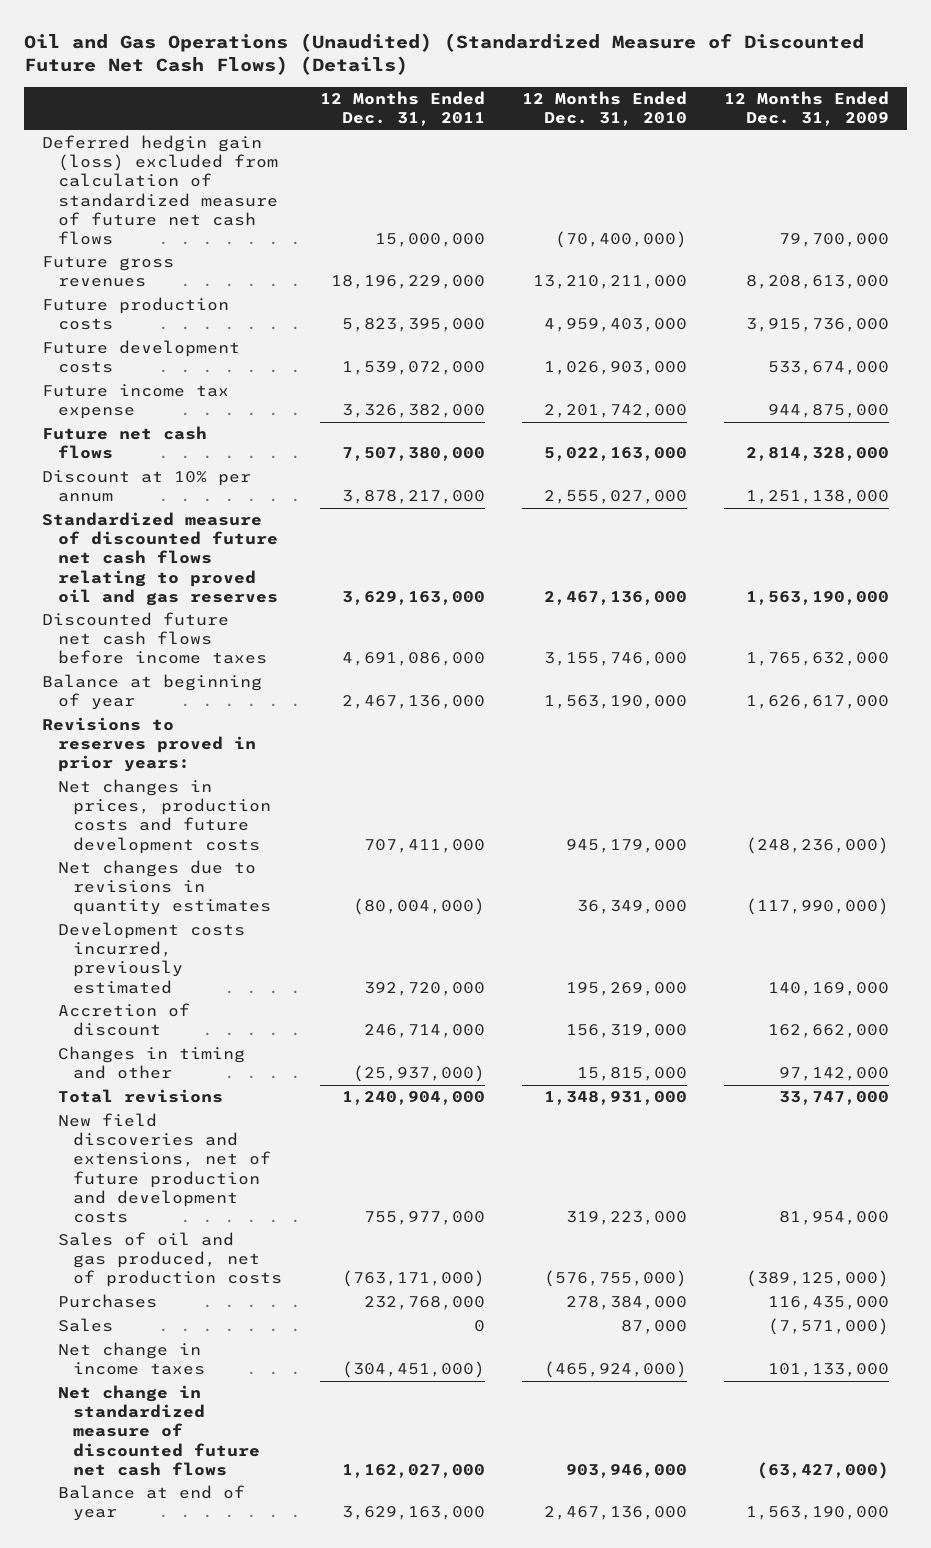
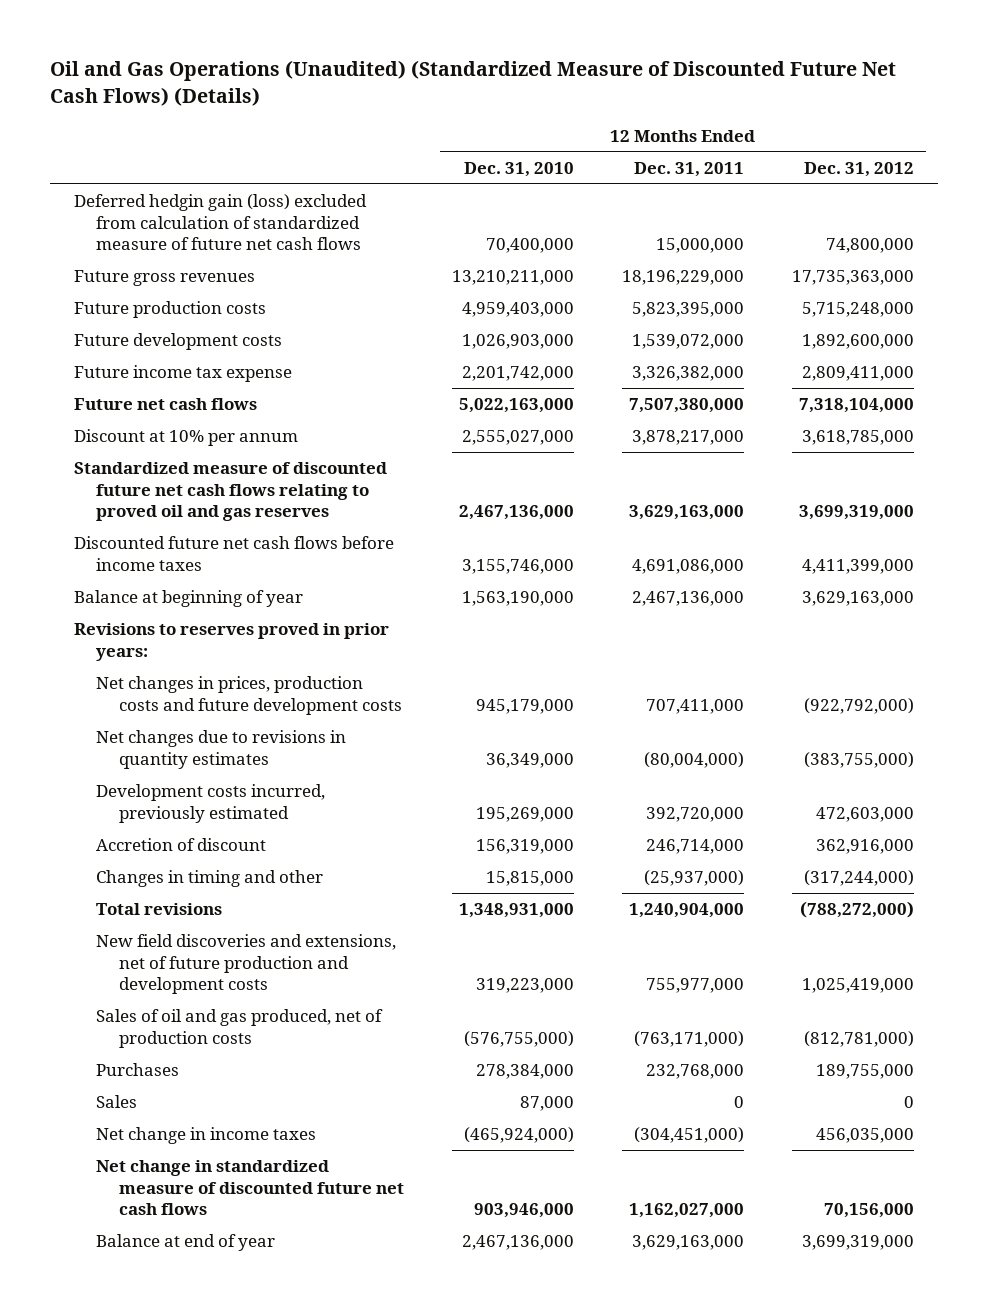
[723,91,889,127] 12 Months Ended Dec. 31, 2009 -> none
none -> [803,161,914,177] Dec. 31, 2012
[554,230,687,248] (70,400,000) -> [485,238,574,254] 70,400,000

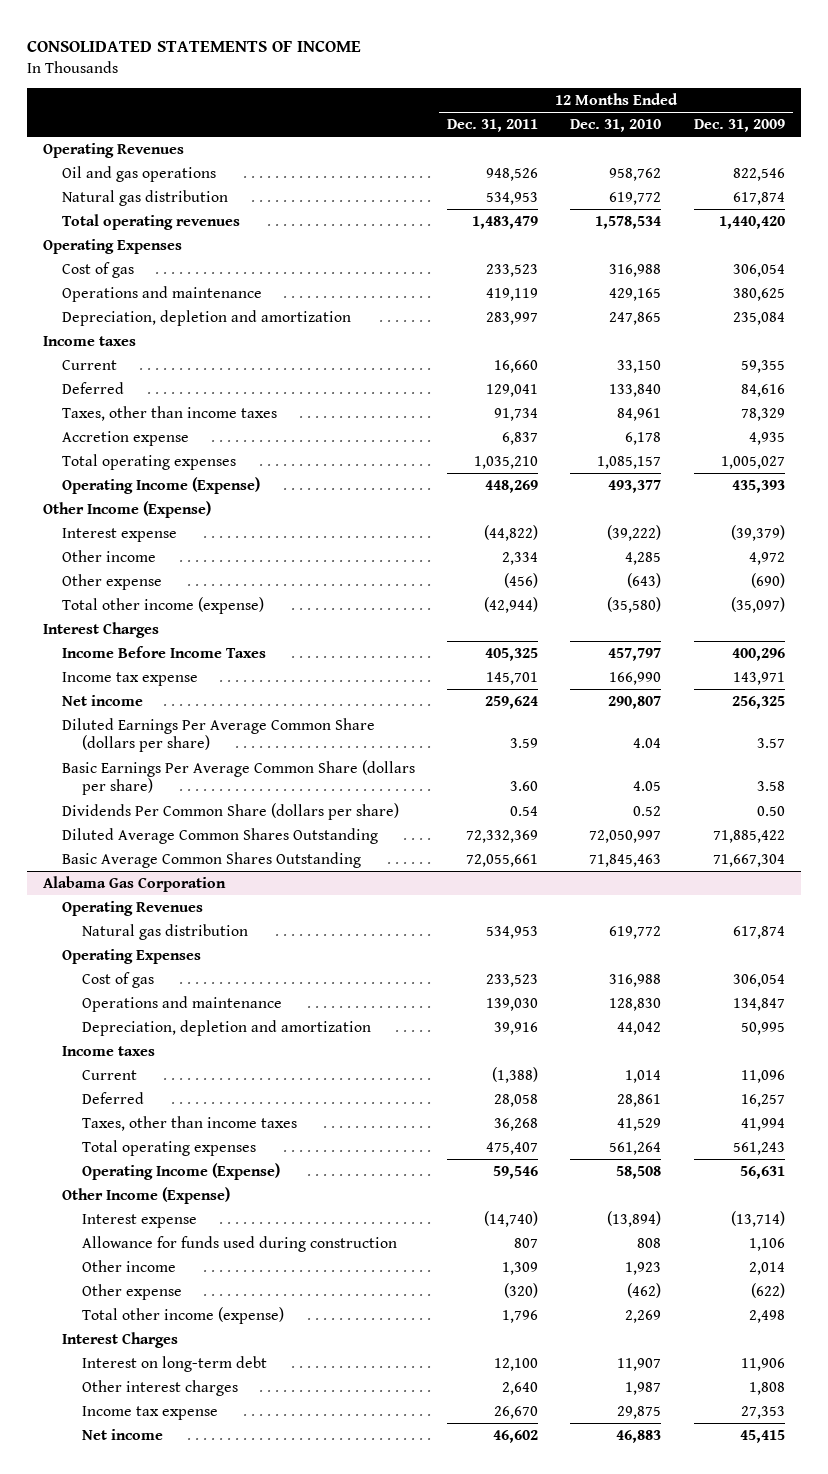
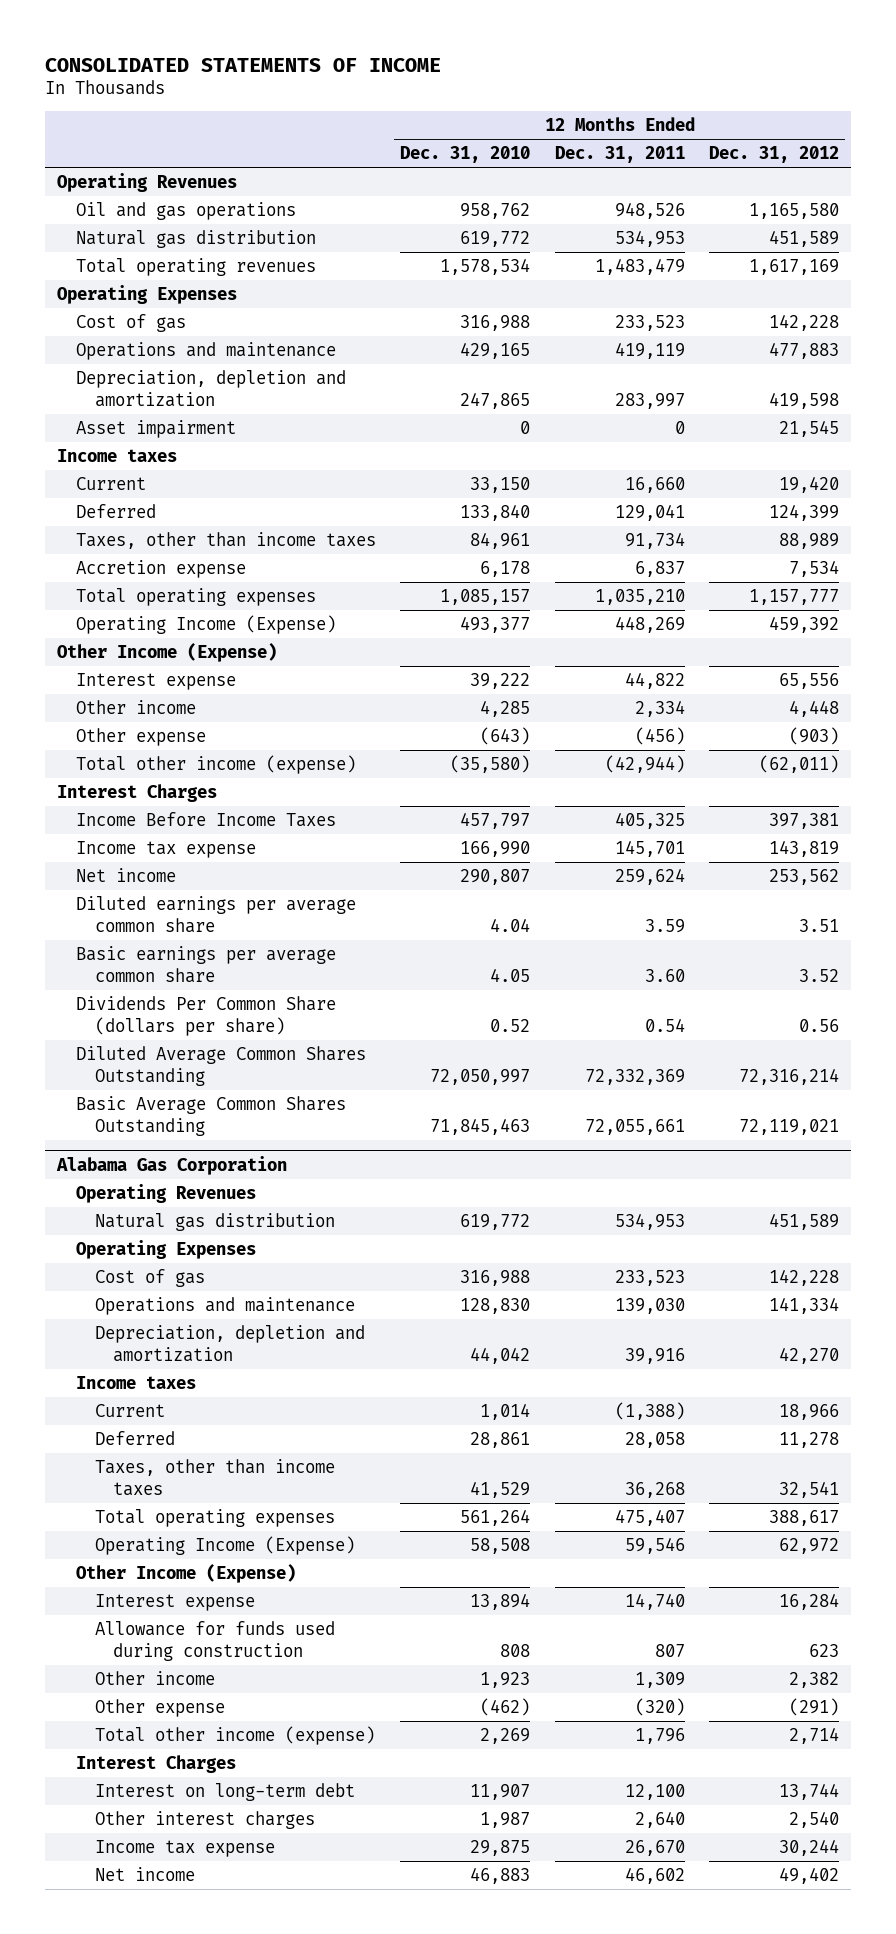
[693,119,785,133] Dec. 31, 2009 -> none
none -> [708,146,839,164] Dec. 31, 2012
none -> [75,419,236,438] Asset impairment
[484,524,539,541] (44,822) -> [624,671,685,689] 44,822
[607,524,662,541] (39,222) -> [470,672,531,689] 39,222
[62,717,376,753] Diluted Earnings Per Average Common Share (dollars per share) -> [75,895,356,933] Diluted earnings per average common share
[62,759,416,796] Basic Earnings Per Average Common Share (dollars per share) -> [75,945,336,983] Basic earnings per average common share
[484,1210,539,1227] (14,740) -> [624,1592,685,1610] 14,740
[607,1210,662,1227] (13,894) -> [470,1592,531,1610] 13,894

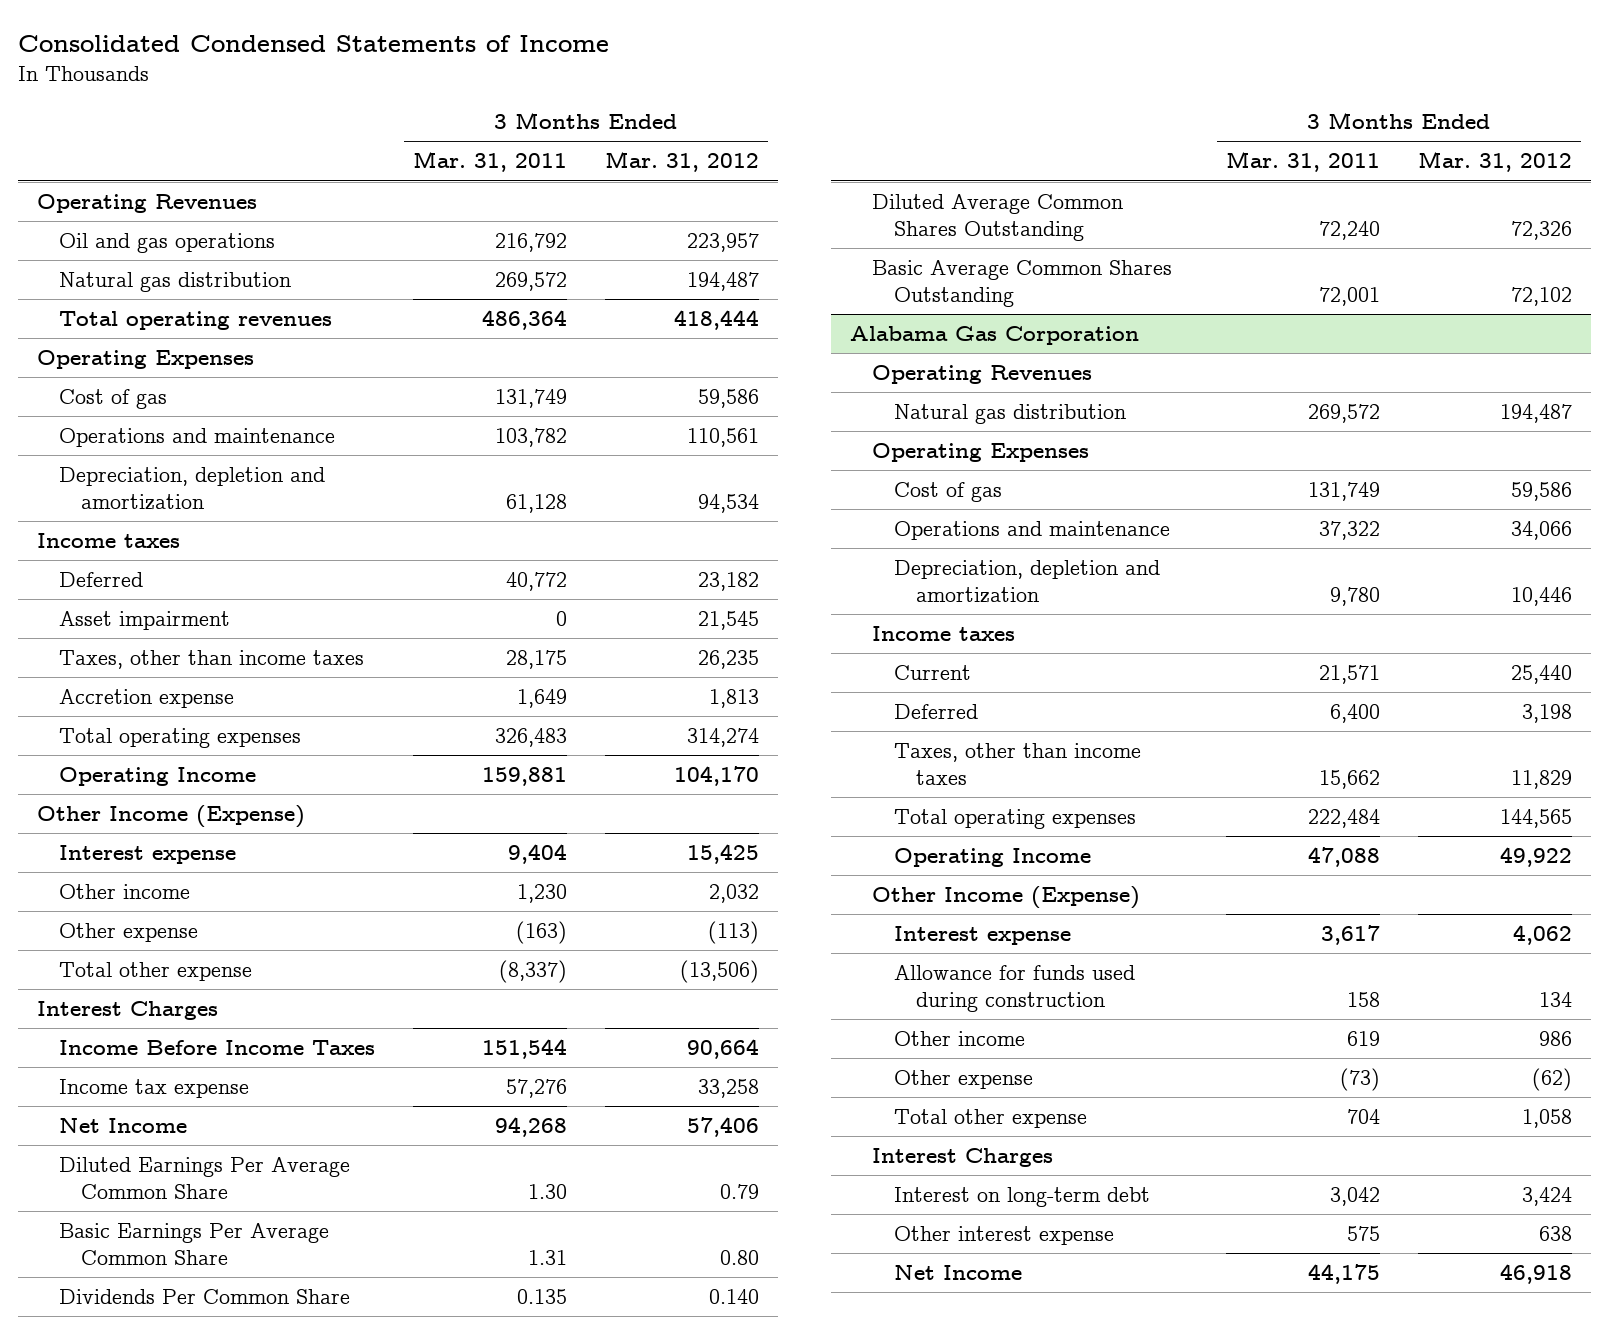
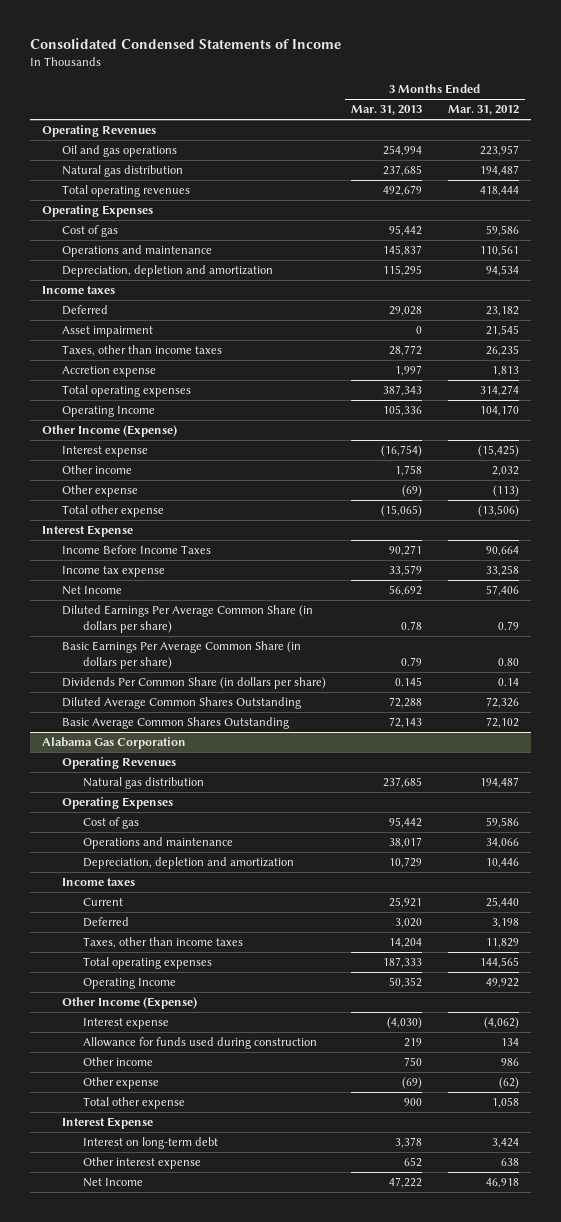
[413,151,568,173] Mar. 31, 2011 -> none
none -> [351,105,423,116] Mar. 31, 2013
[686,844,759,865] 15,425 -> [477,445,519,458] (15,425)
[37,1001,219,1021] Interest Charges -> [42,525,134,538] Interest Expense
[59,1157,351,1199] Diluted Earnings Per Average Common Share -> [62,605,314,634] Diluted Earnings Per Average Common Share (in dollars per share)
[59,1223,330,1265] Basic Earnings Per Average Common Share -> [62,641,302,670] Basic Earnings Per Average Common Share (in dollars per share)
[59,1289,351,1305] Dividends Per Common Share -> [62,677,327,690] Dividends Per Common Share (in dollars per share)
[708,1289,759,1305] 0.140 -> [497,678,519,687] 0.14
[1512,925,1572,946] 4,062 -> [483,1017,519,1030] (4,062)
[872,1148,1054,1168] Interest Charges -> [62,1117,154,1130] Interest Expense

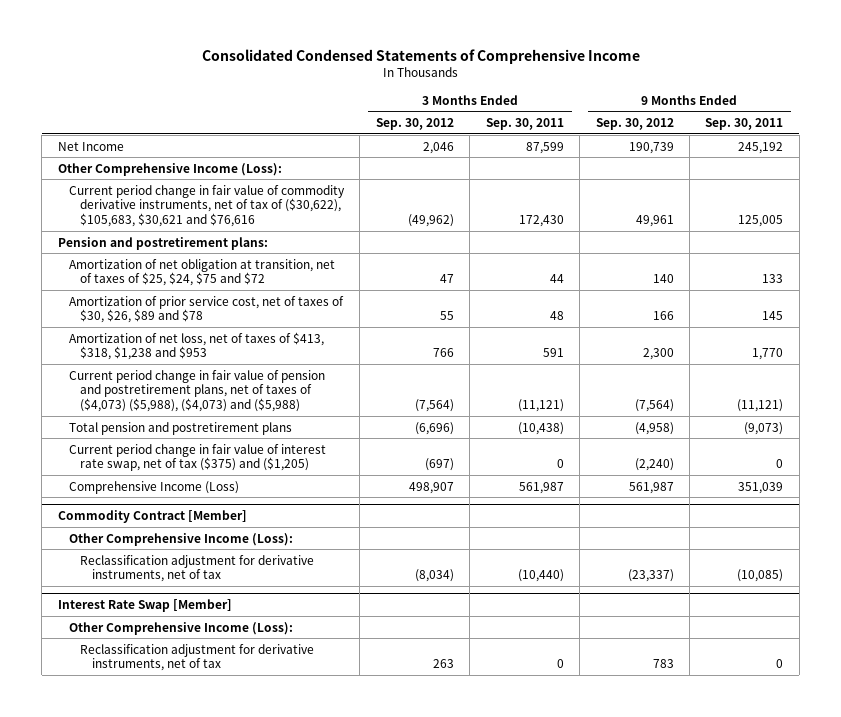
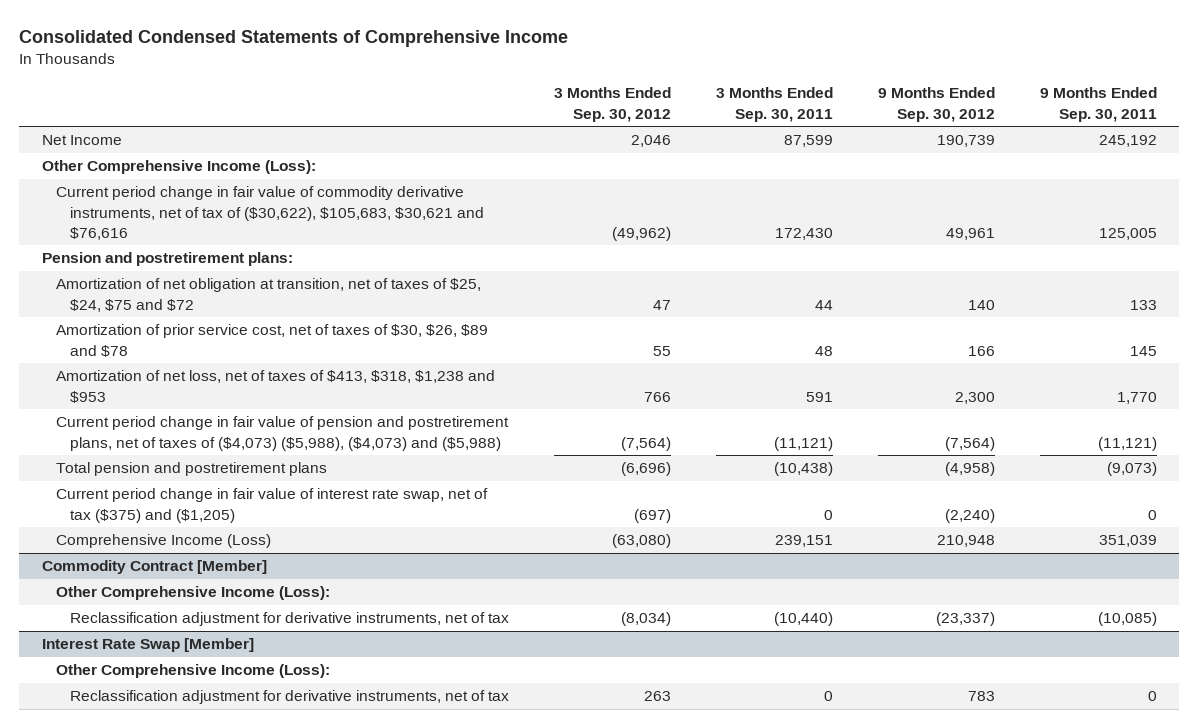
[408,481,454,494] 498,907 -> [612,534,672,549] (63,080)
[518,481,564,494] 561,987 -> [774,535,833,548] 239,151
[628,481,674,494] 561,987 -> [936,535,995,548] 210,948

